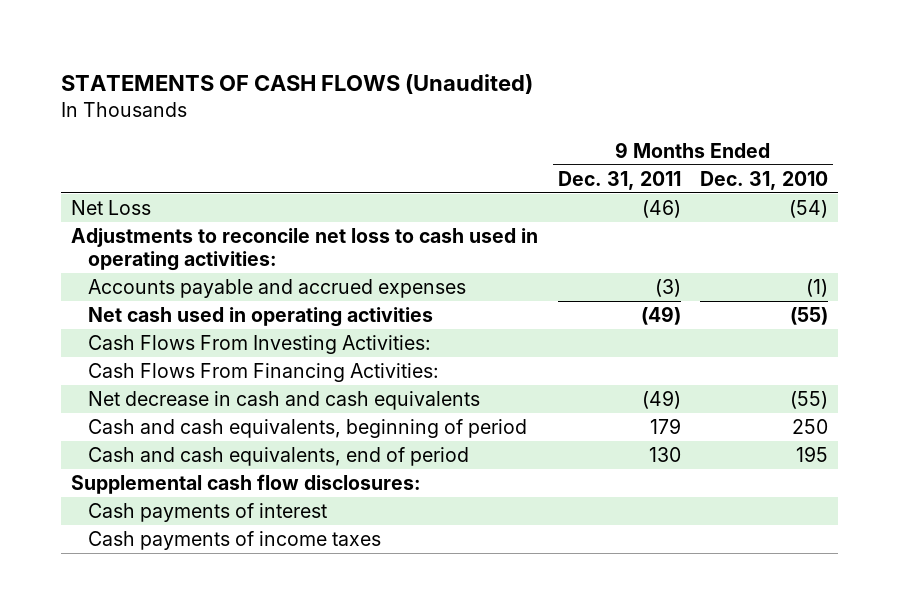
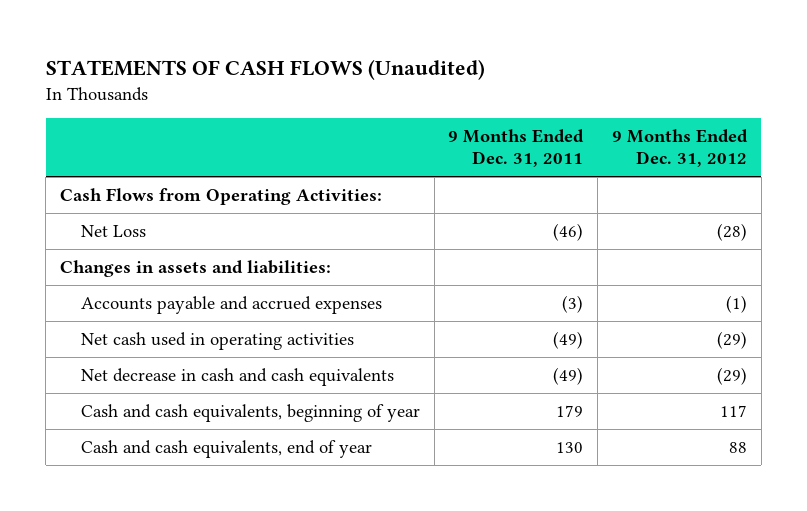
[700,170,829,190] Dec. 31, 2010 -> none
none -> [611,129,748,168] 9 Months Ended Dec. 31, 2012
none -> [60,187,383,205] Cash Flows from Operating Activities:
[71,228,539,272] Adjustments to reconcile net loss to cash used in operating activities: -> none
none -> [60,259,332,277] Changes in assets and liabilities:
[87,335,431,355] Cash Flows From Investing Activities: -> none
[87,363,439,383] Cash Flows From Financing Activities: -> none
[71,474,422,495] Supplemental cash flow disclosures: -> none
[87,503,327,523] Cash payments of interest -> none
[87,531,381,551] Cash payments of income taxes -> none
[87,419,527,439] Cash and cash equivalents, beginning of period -> [80,403,420,422] Cash and cash equivalents, beginning of year
[87,447,469,467] Cash and cash equivalents, end of period -> [80,439,372,458] Cash and cash equivalents, end of year

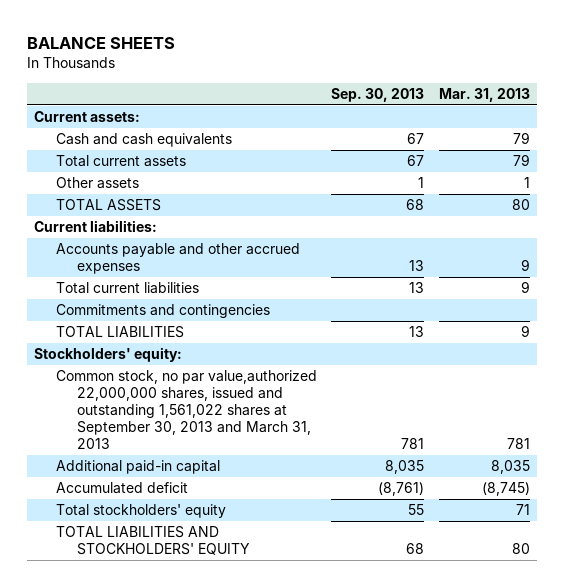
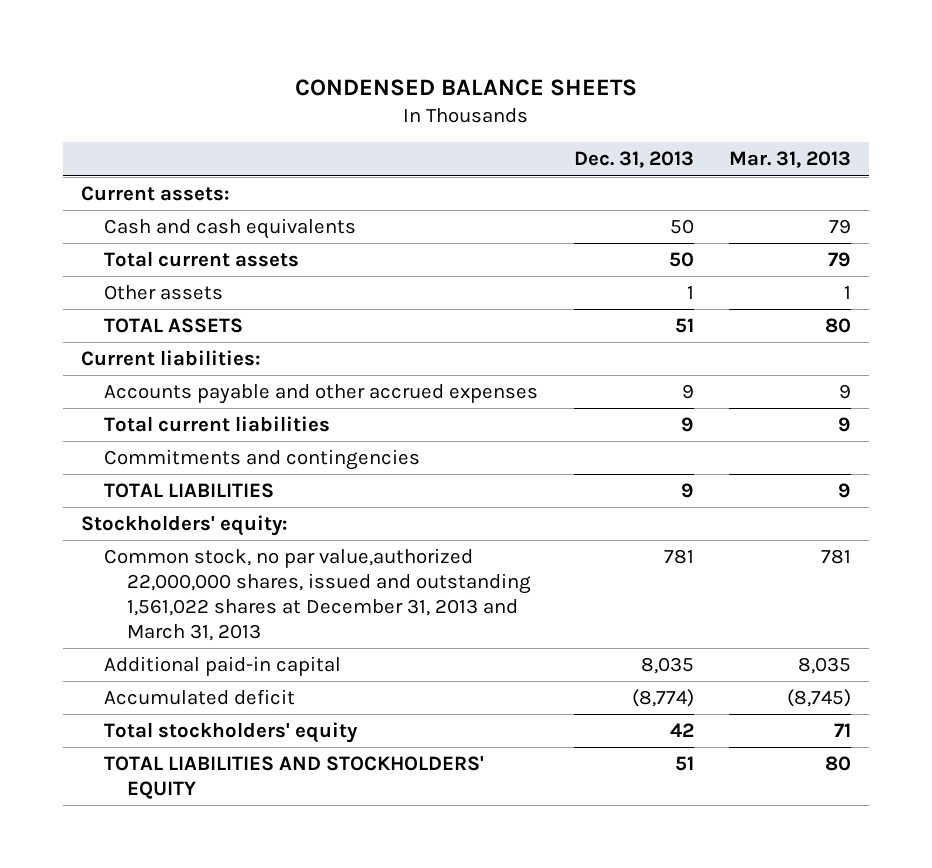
[27,37,176,50] BALANCE SHEETS -> [295,78,638,96] CONDENSED BALANCE SHEETS
[331,87,425,102] Sep. 30, 2013 -> none
none -> [573,151,694,169] Dec. 31, 2013
[55,370,317,450] Common stock, no par value,authorized 22,000,000 shares, issued and outstanding 1,561,022 shares at September 30, 2013 and March 31, 2013 -> [103,548,531,642] Common stock, no par value,authorized 22,000,000 shares, issued and outstanding 1,561,022 shares at December 31, 2013 and March 31, 2013

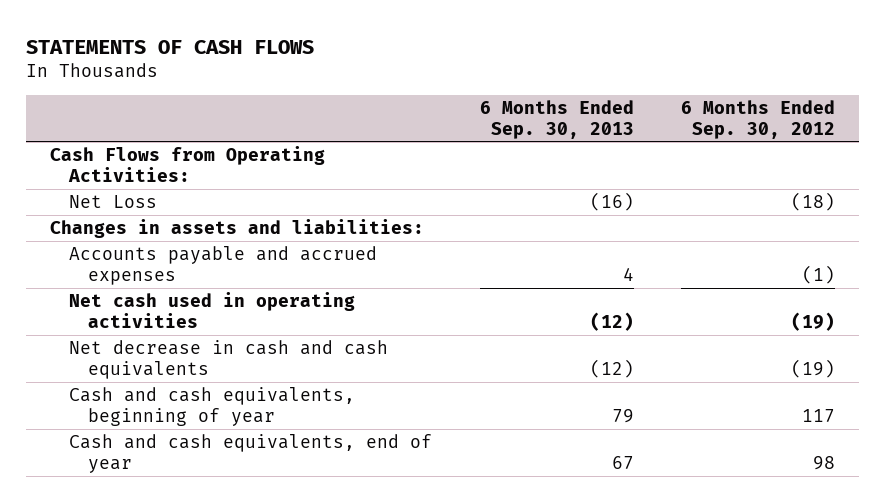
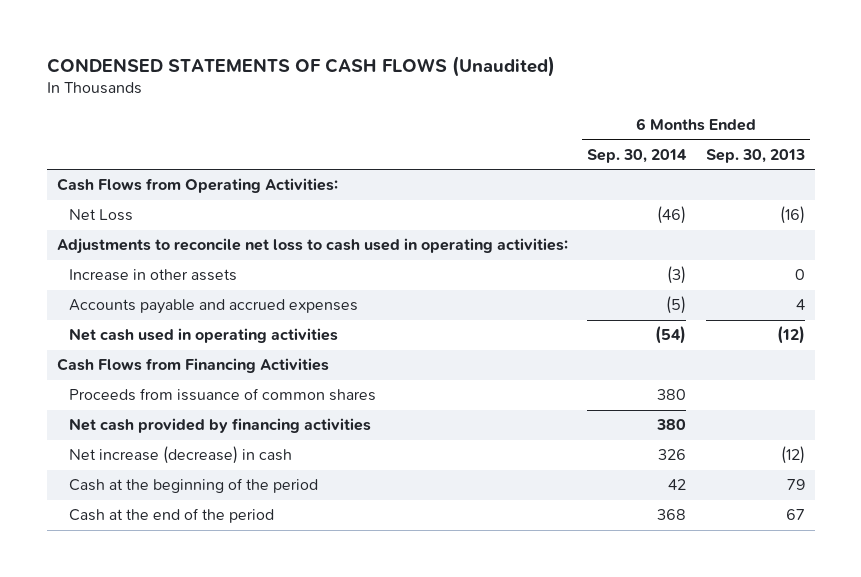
[26,39,315,54] STATEMENTS OF CASH FLOWS -> [46,55,555,77] CONDENSED STATEMENTS OF CASH FLOWS (Unaudited)
[681,99,836,139] 6 Months Ended Sep. 30, 2012 -> none
none -> [587,148,688,163] Sep. 30, 2014
[50,219,425,239] Changes in assets and liabilities: -> none
none -> [56,238,568,255] Adjustments to reconcile net loss to cash used in operating activities:
none -> [69,269,238,282] Increase in other assets
none -> [56,358,329,374] Cash Flows from Financing Activities
none -> [69,388,377,402] Proceeds from issuance of common shares
none -> [69,418,372,434] Net cash provided by financing activities
[68,340,388,379] Net decrease in cash and cash equivalents -> [69,446,293,465] Net increase (decrease) in cash
[68,387,355,426] Cash and cash equivalents, beginning of year -> [69,478,319,494] Cash at the beginning of the period
[68,434,432,473] Cash and cash equivalents, end of year -> [69,508,275,524] Cash at the end of the period

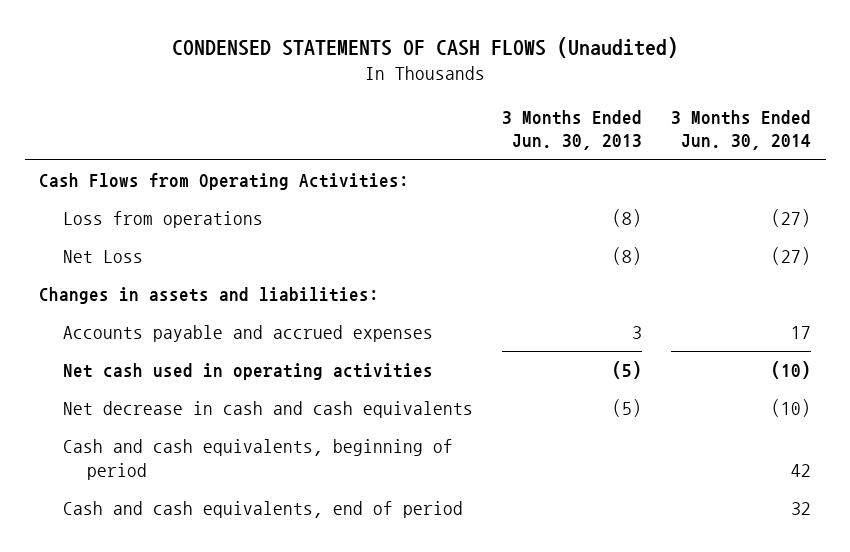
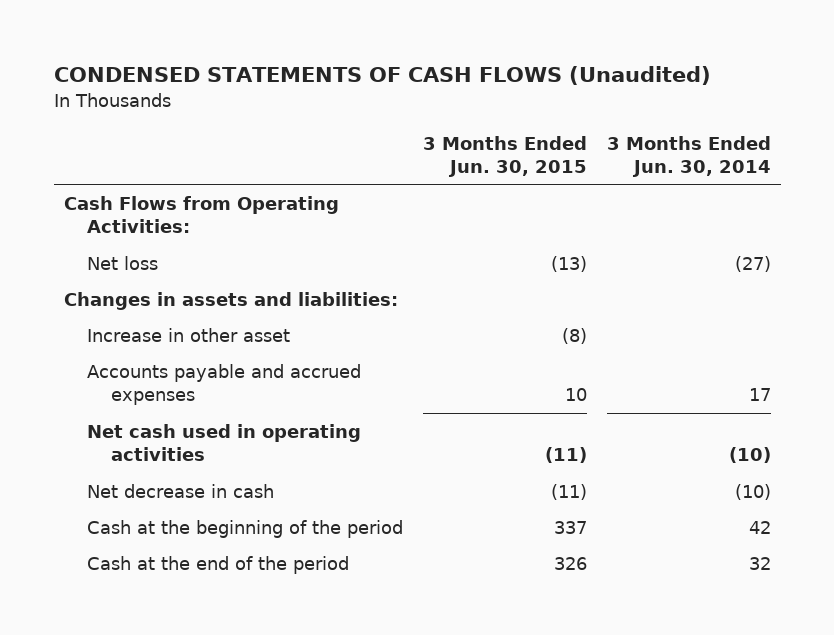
[502,109,643,151] 3 Months Ended Jun. 30, 2013 -> none
none -> [423,135,588,177] 3 Months Ended Jun. 30, 2015
[63,211,264,229] Loss from operations -> none
[63,250,144,264] Net Loss -> [87,255,159,270] Net loss
none -> [87,327,291,342] Increase in other asset
[63,401,474,419] Net decrease in cash and cash equivalents -> [87,483,275,498] Net decrease in cash
[63,439,454,480] Cash and cash equivalents, beginning of period -> [87,519,404,538] Cash at the beginning of the period
[63,501,464,519] Cash and cash equivalents, end of period -> [87,555,350,574] Cash at the end of the period

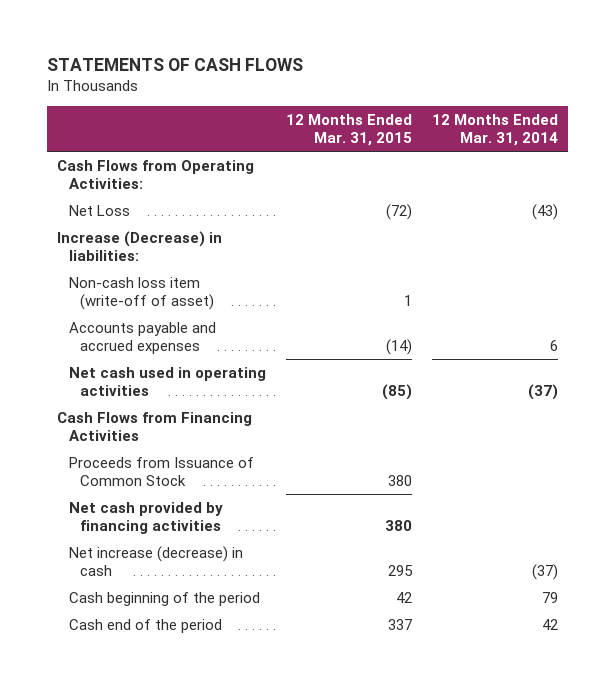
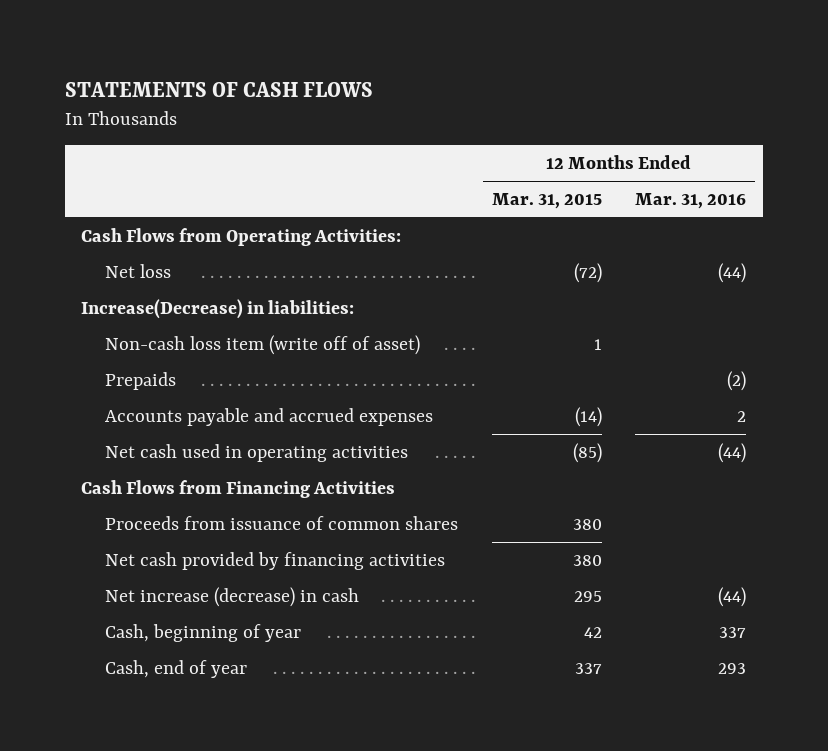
[431,113,558,147] 12 Months Ended Mar. 31, 2014 -> none
none -> [635,192,747,209] Mar. 31, 2016
[68,204,130,216] Net Loss -> [104,263,171,278] Net loss
[57,230,223,262] Increase (Decrease) in liabilities: -> [81,298,355,319] Increase(Decrease) in liabilities:
[68,276,215,311] Non-cash loss item (write-off of asset) -> [104,334,420,355] Non-cash loss item (write off of asset)
none -> [104,371,176,390] Prepaids
[68,456,254,487] Proceeds from Issuance of Common Stock -> [104,515,458,530] Proceeds from issuance of common shares
[68,591,260,606] Cash beginning of the period -> [104,623,301,642] Cash, beginning of year
[68,618,222,633] Cash end of the period -> [104,659,247,678] Cash, end of year

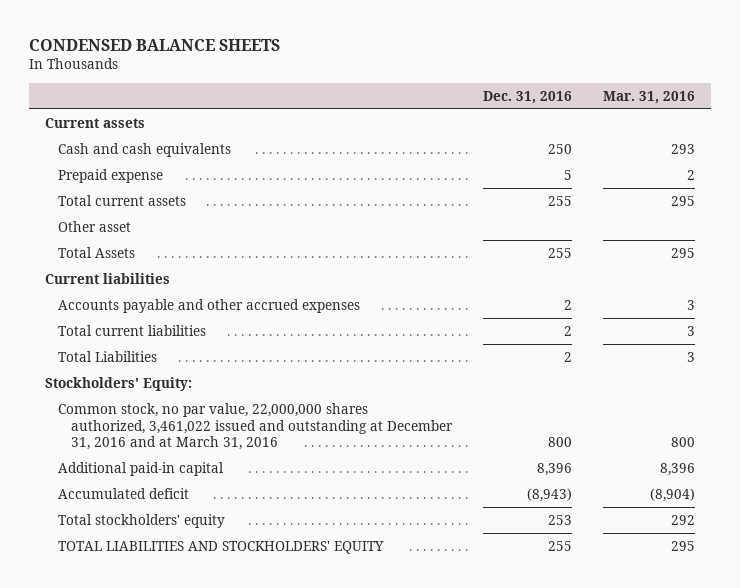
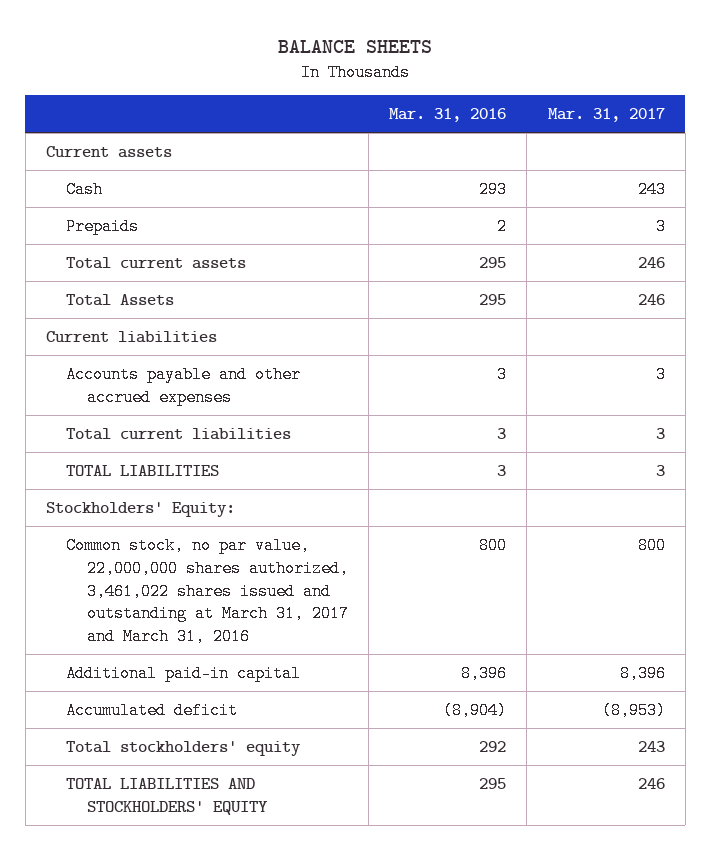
[29,38,281,51] CONDENSED BALANCE SHEETS -> [278,40,433,54] BALANCE SHEETS
[483,90,573,104] Dec. 31, 2016 -> none
none -> [547,108,665,123] Mar. 31, 2017
[58,142,232,157] Cash and cash equivalents -> [66,181,104,199] Cash
[58,168,164,183] Prepaid expense -> [66,218,140,236] Prepaids
[58,220,132,232] Other asset -> none
[58,350,158,362] Total Liabilities -> [66,465,220,477] TOTAL LIABILITIES
[58,402,454,451] Common stock, no par value, 22,000,000 shares authorized, 3,461,022 issued and outstanding at December 31, 2016 and at March 31, 2016 -> [66,537,349,646] Common stock, no par value, 22,000,000 shares authorized, 3,461,022 shares issued and outstanding at March 31, 2017 and March 31, 2016

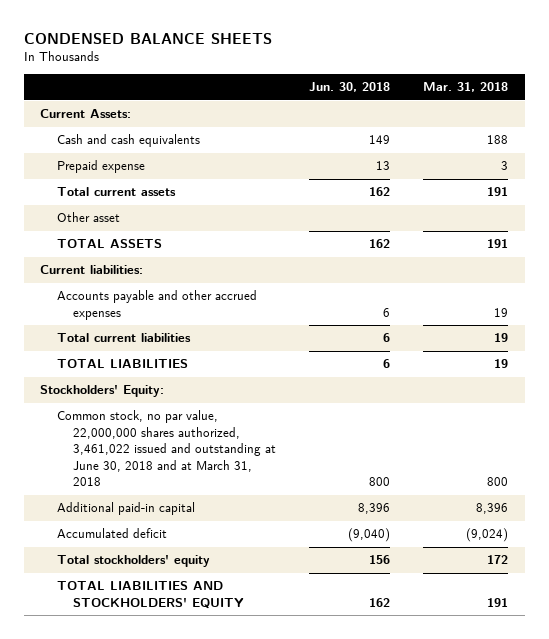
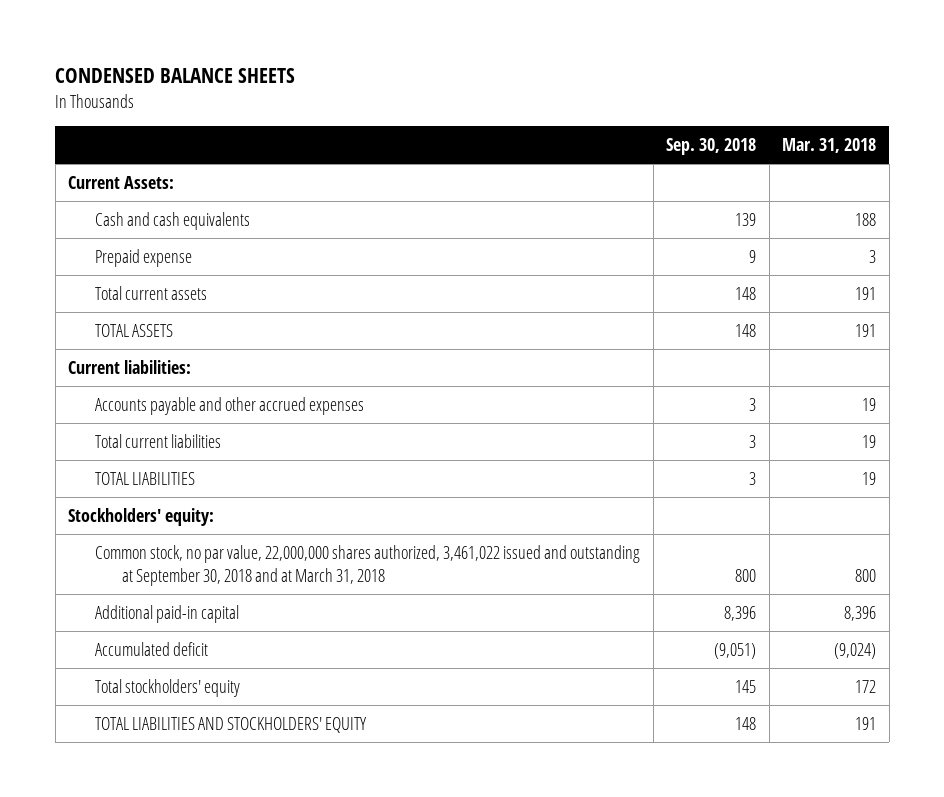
[309,82,391,93] Jun. 30, 2018 -> none
none -> [666,138,757,156] Sep. 30, 2018
[56,212,120,223] Other asset -> none
[40,385,165,398] Stockholders' Equity: -> [68,507,215,526] Stockholders' equity:
[56,410,277,487] Common stock, no par value, 22,000,000 shares authorized, 3,461,022 issued and outstanding at June 30, 2018 and at March 31, 2018 -> [95,544,641,587] Common stock, no par value, 22,000,000 shares authorized, 3,461,022 issued and outstanding at September 30, 2018 and at March 31, 2018

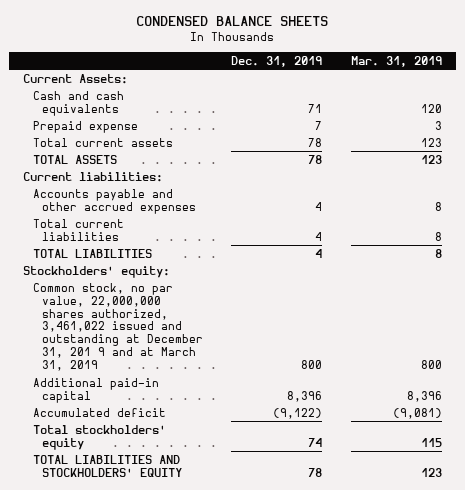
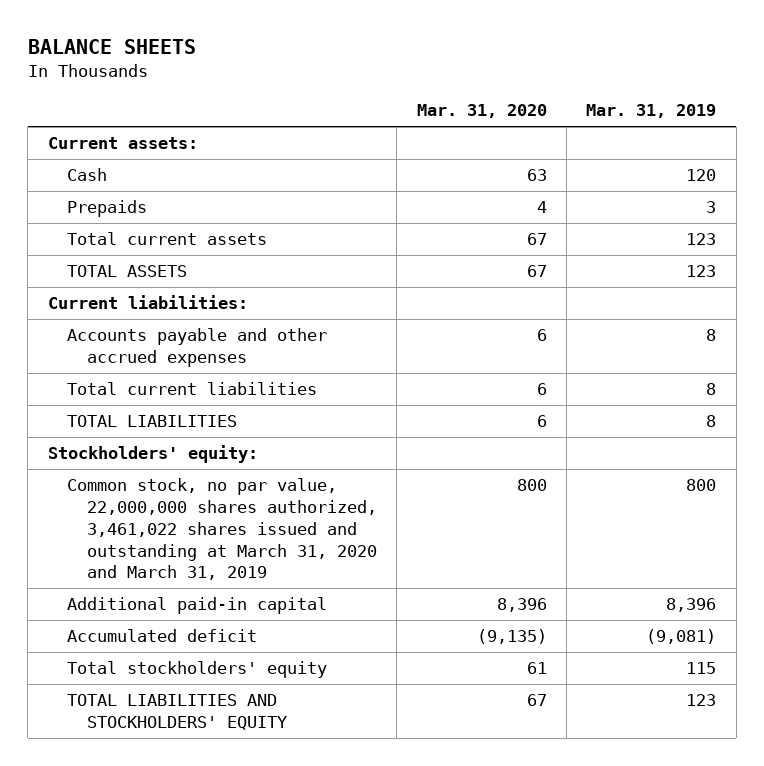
[136,16,329,27] CONDENSED BALANCE SHEETS -> [27,39,196,55] BALANCE SHEETS
[231,55,323,67] Dec. 31, 2019 -> none
none -> [416,104,547,119] Mar. 31, 2020
[23,73,129,84] Current Assets: -> [47,137,198,150] Current assets:
[32,90,124,116] Cash and cash equivalents -> [67,168,108,182] Cash
[32,120,138,133] Prepaid expense -> [67,200,148,218] Prepaids
[32,282,204,372] Common stock, no par value, 22,000,000 shares authorized, 3,461,022 issued and outstanding at December 31, 201 9 and at March 31, 2019 -> [67,478,377,581] Common stock, no par value, 22,000,000 shares authorized, 3,461,022 shares issued and outstanding at March 31, 2020 and March 31, 2019

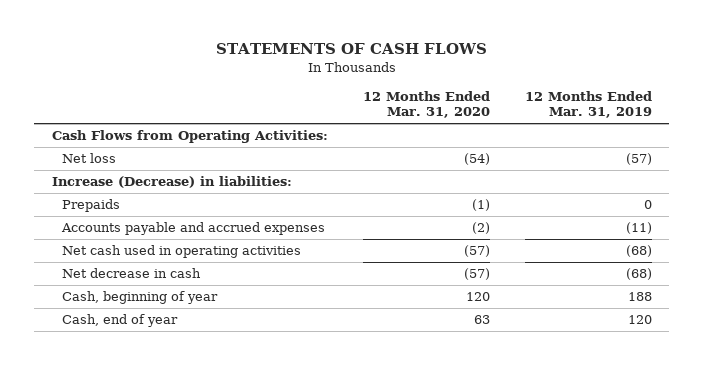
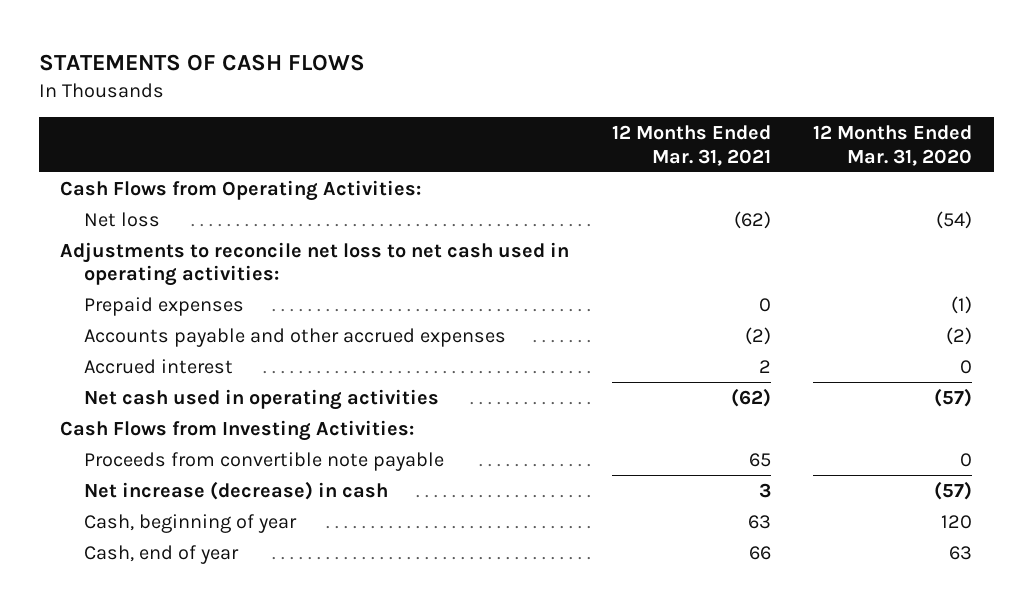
[524,91,652,119] 12 Months Ended Mar. 31, 2019 -> none
none -> [611,125,771,166] 12 Months Ended Mar. 31, 2021
[51,176,292,189] Increase (Decrease) in liabilities: -> none
none -> [60,241,570,287] Adjustments to reconcile net loss to net cash used in operating activities:
[62,199,121,213] Prepaids -> [84,296,245,316] Prepaid expenses
[61,222,326,236] Accounts payable and accrued expenses -> [84,327,507,347] Accounts payable and other accrued expenses
none -> [84,358,234,374] Accrued interest
none -> [60,419,415,441] Cash Flows from Investing Activities:
none -> [84,451,445,471] Proceeds from convertible note payable
[62,268,202,279] Net decrease in cash -> [84,480,389,500] Net increase (decrease) in cash

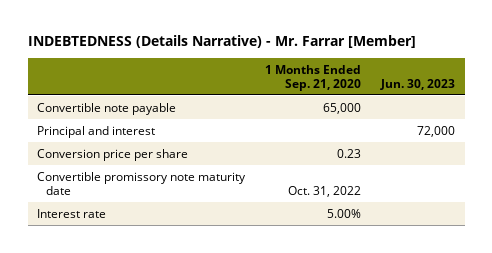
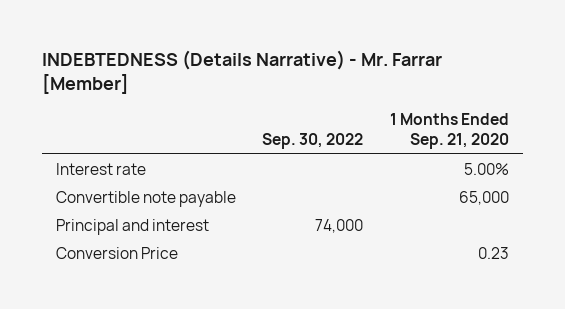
[379,78,455,90] Jun. 30, 2023 -> none
none -> [262,133,364,150] Sep. 30, 2022
[37,208,107,218] Interest rate -> [55,162,146,175] Interest rate
[37,171,247,195] Convertible promissory note maturity date -> none
[37,148,189,161] Conversion price per share -> [55,246,178,259] Conversion Price

